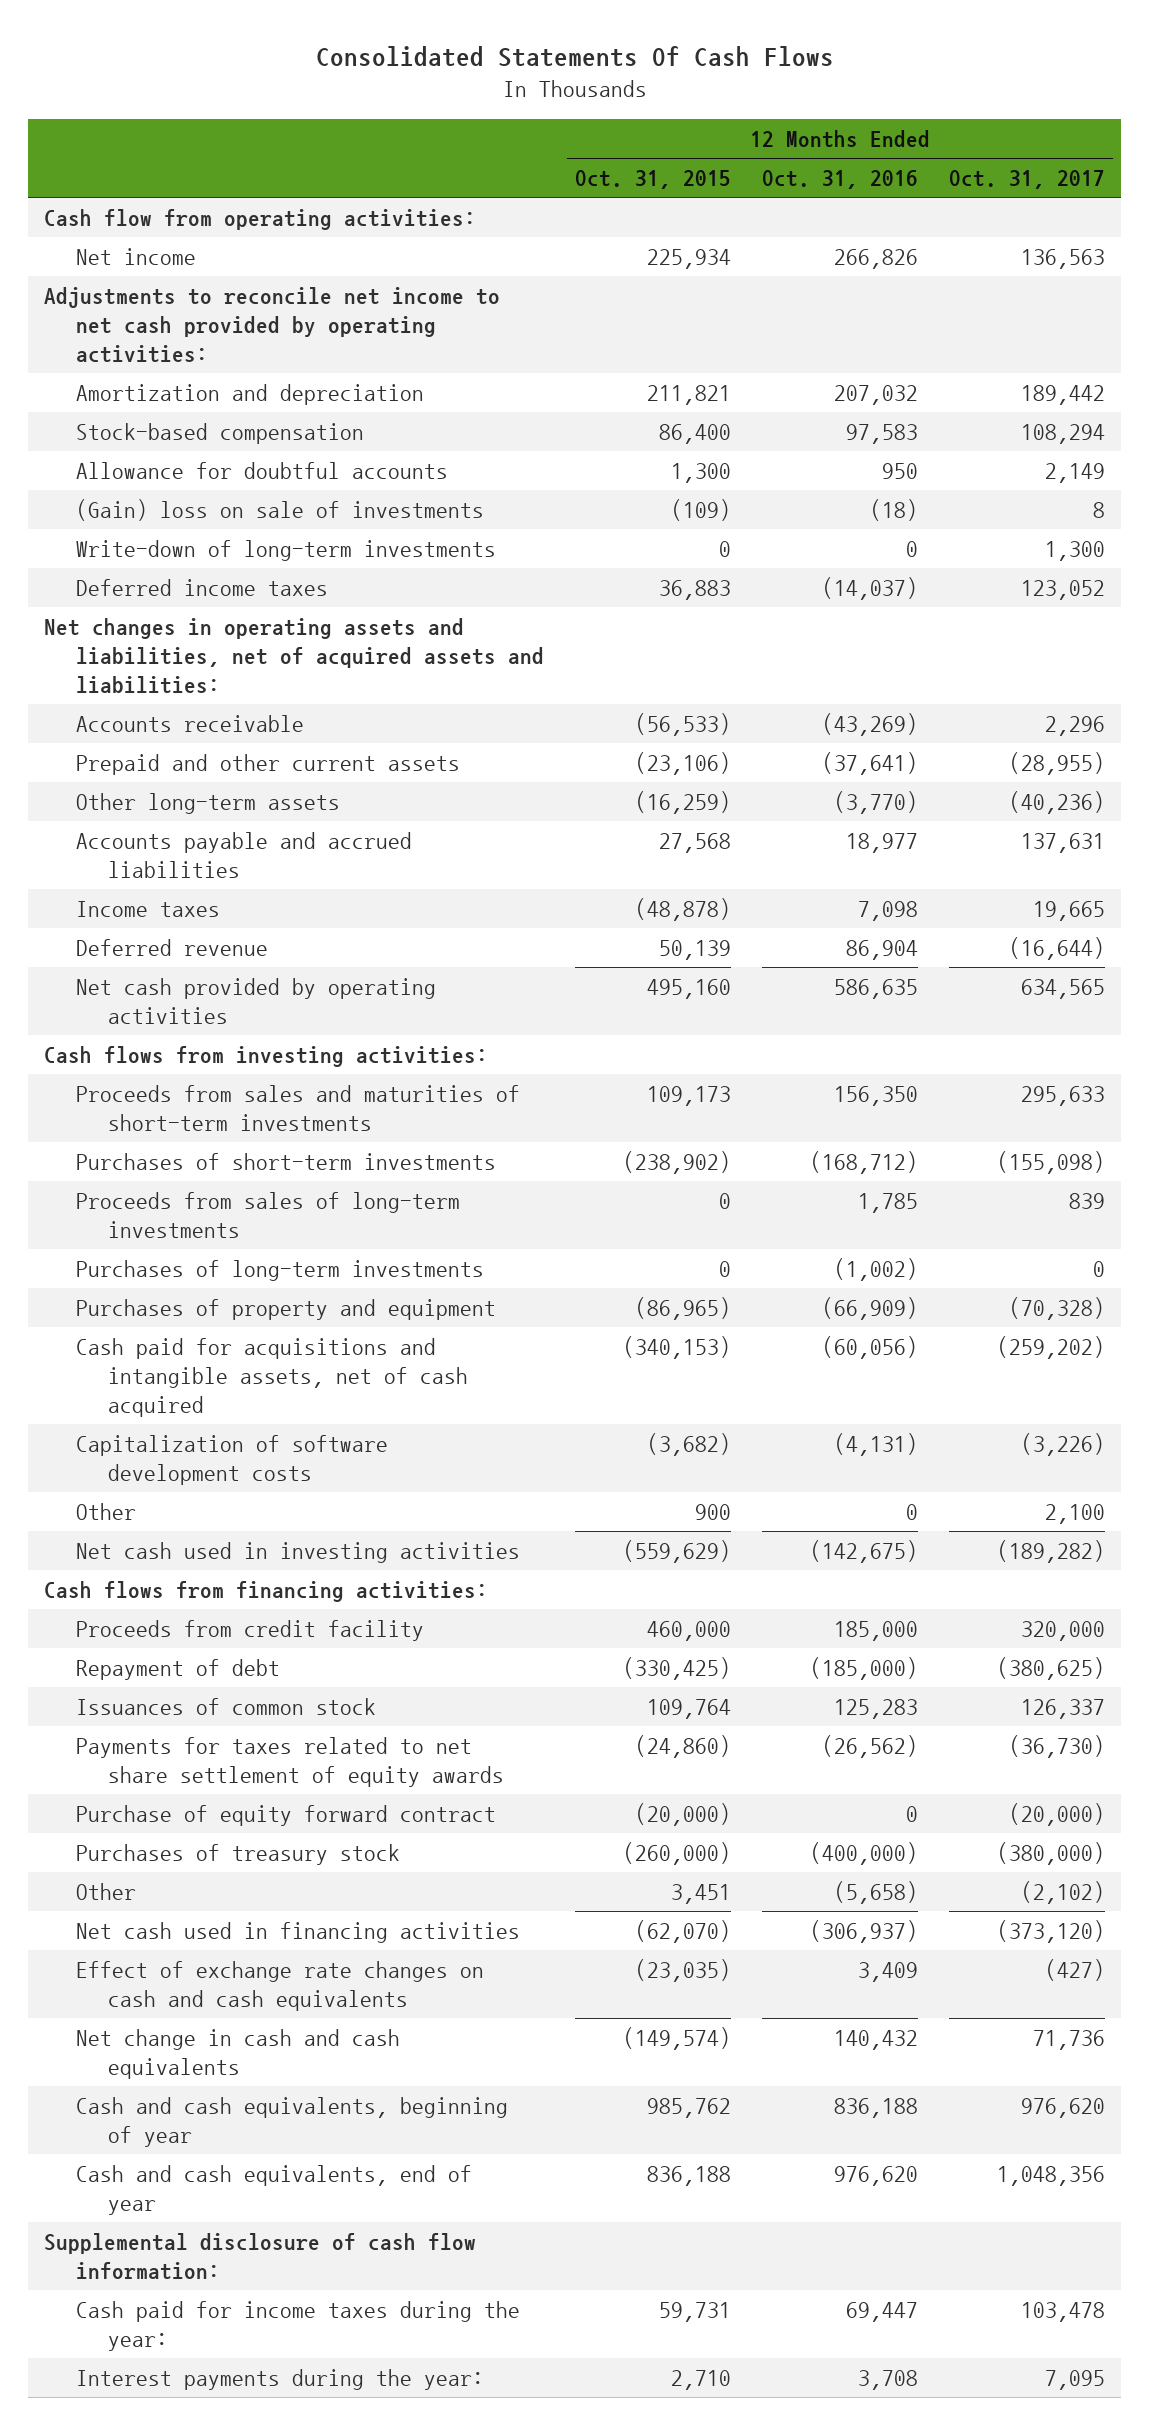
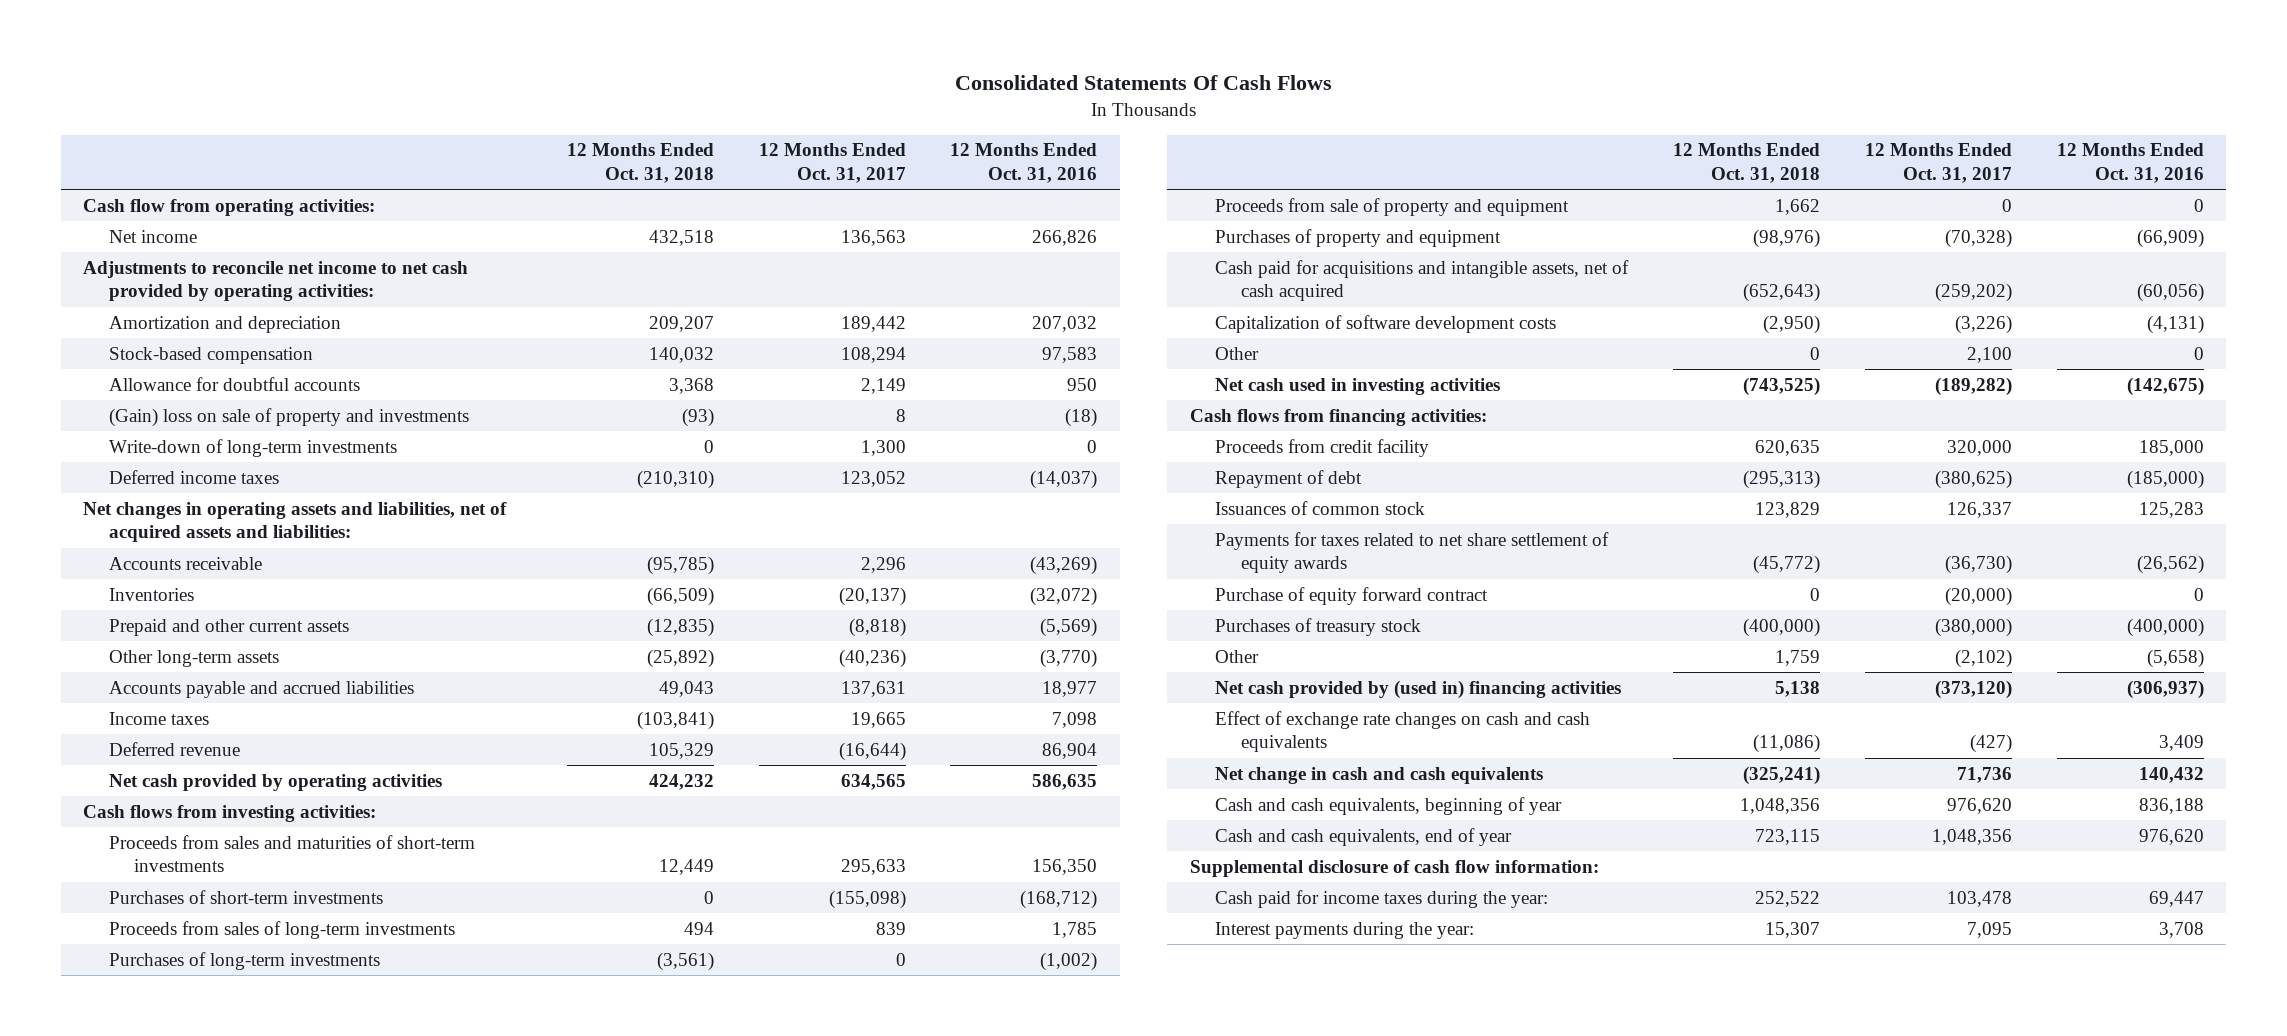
[575,170,732,190] Oct. 31, 2015 -> none
none -> [566,143,714,183] 12 Months Ended Oct. 31, 2018
[76,498,485,521] (Gain) loss on sale of investments -> [108,407,469,427] (Gain) loss on sale of property and investments
none -> [108,587,194,601] Inventories
[822,751,919,775] (37,641) -> [1040,617,1098,637] (5,569)
[1009,751,1106,775] (28,955) -> [848,617,906,637] (8,818)
none -> [1215,197,1570,216] Proceeds from sale of property and equipment
[76,1921,521,1943] Net cash used in financing activities -> [1215,679,1622,699] Net cash provided by (used in) financing activities

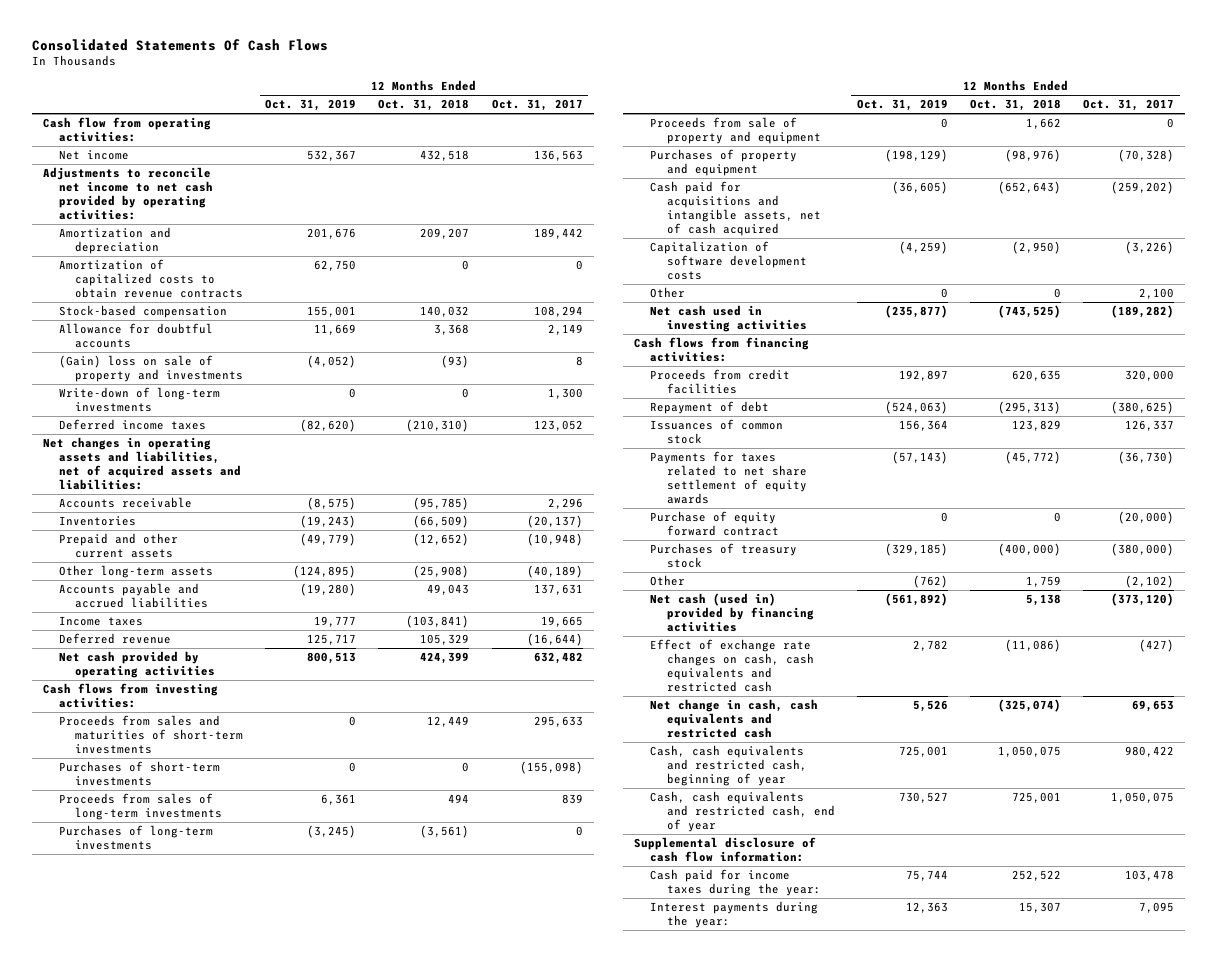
[950,143,1098,183] 12 Months Ended Oct. 31, 2016 -> none
none -> [265,99,357,112] Oct. 31, 2019
none -> [58,259,244,299] Amortization of capitalized costs to obtain revenue contracts
[646,617,714,637] (12,835) -> [413,533,470,547] (12,652)
[848,617,906,637] (8,818) -> [526,533,583,547] (10,948)
[646,648,714,668] (25,892) -> [413,565,470,579] (25,908)
[838,648,906,668] (40,236) -> [526,565,583,579] (40,189)
[648,773,714,790] 424,232 -> [420,652,470,665] 424,399
[840,773,906,790] 634,565 -> [533,652,583,665] 632,482
[1215,438,1430,457] Proceeds from credit facility -> [650,369,791,395] Proceeds from credit facilities
[1215,679,1622,699] Net cash provided by (used in) financing activities -> [650,593,814,633] Net cash (used in) provided by financing activities
[1215,710,1591,753] Effect of exchange rate changes on cash and cash equivalents -> [650,639,814,692] Effect of exchange rate changes on cash, cash equivalents and restricted cash
[1215,766,1544,784] Net change in cash and cash equivalents -> [650,699,819,739] Net change in cash, cash equivalents and restricted cash
[1743,765,1821,785] (325,241) -> [998,699,1062,713] (325,074)
[1957,766,2013,783] 71,736 -> [1132,700,1175,713] 69,653
[1215,796,1563,815] Cash and cash equivalents, beginning of year -> [650,745,807,787] Cash, cash equivalents and restricted cash, beginning of year
[1740,797,1821,814] 1,048,356 -> [998,746,1062,758] 1,050,075
[1947,797,2013,814] 976,620 -> [1125,746,1175,758] 980,422
[1215,827,1513,846] Cash and cash equivalents, end of year -> [650,791,835,833] Cash, cash equivalents and restricted cash, end of year
[1755,828,1821,845] 723,115 -> [1012,792,1062,804] 725,001
[1932,828,2013,845] 1,048,356 -> [1111,792,1175,804] 1,050,075

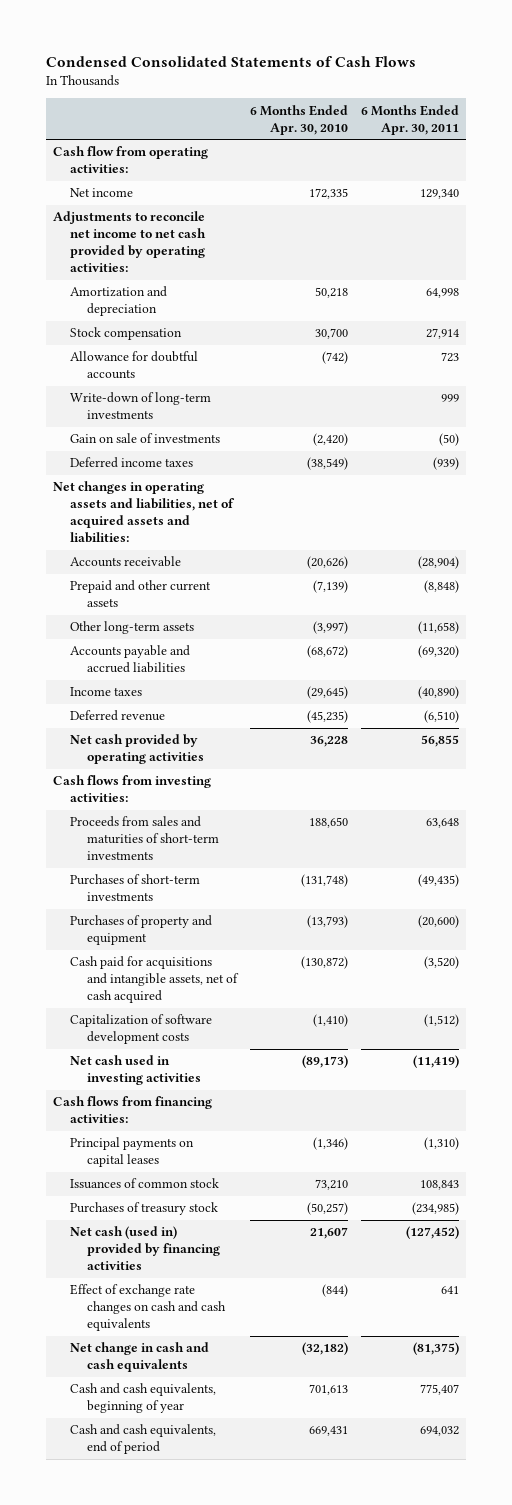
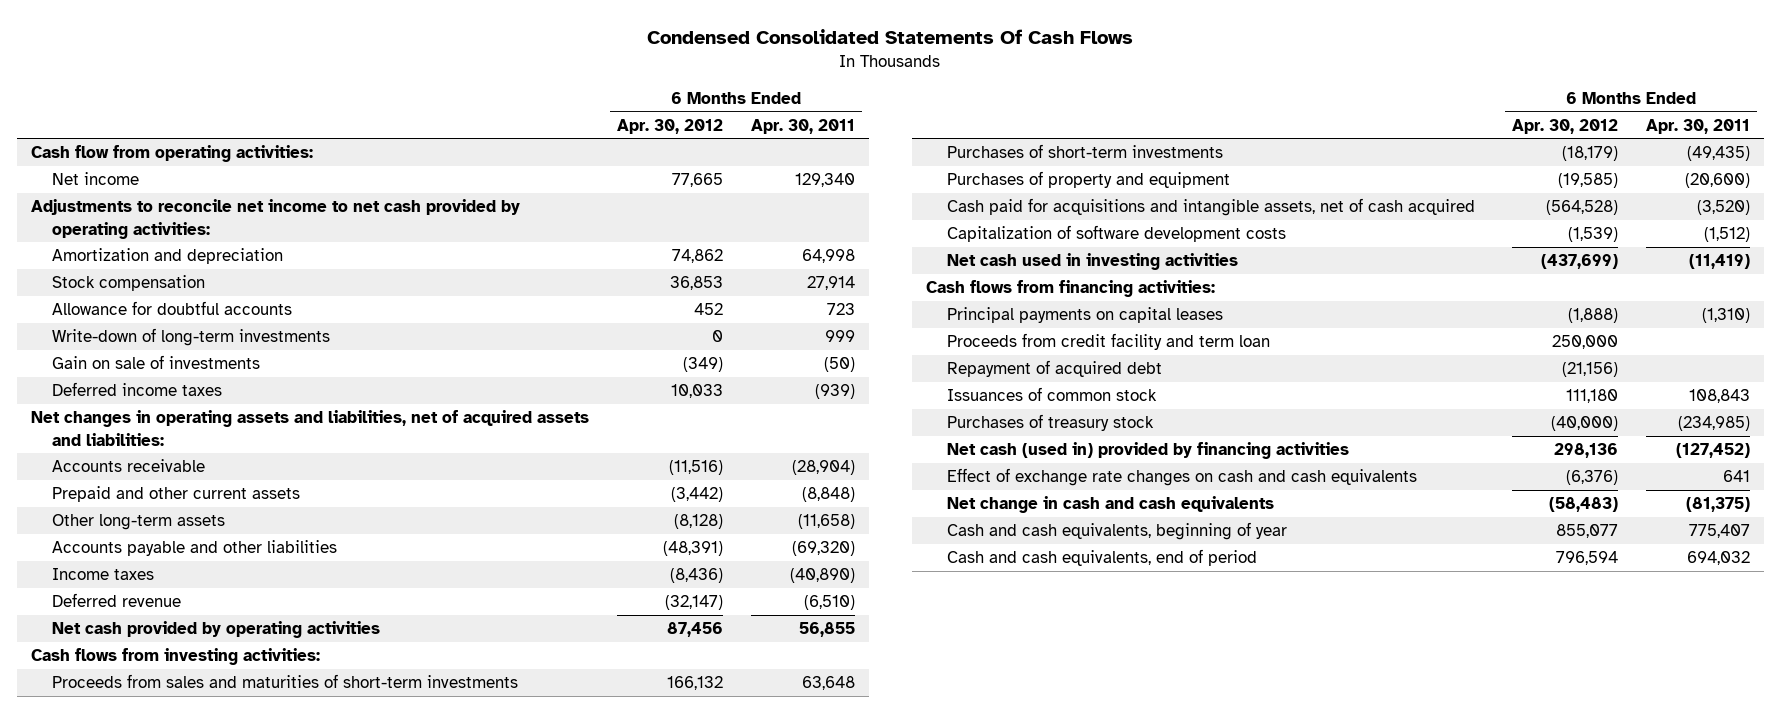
[45,55,416,67] Condensed Consolidated Statements of Cash Flows -> [647,28,1134,44] Condensed Consolidated Statements Of Cash Flows
[249,104,348,135] 6 Months Ended Apr. 30, 2010 -> none
none -> [616,118,723,134] Apr. 30, 2012
[69,645,190,674] Accounts payable and accrued liabilities -> [51,540,337,557] Accounts payable and other liabilities
none -> [946,333,1270,351] Proceeds from credit facility and term loan
none -> [946,360,1162,378] Repayment of acquired debt

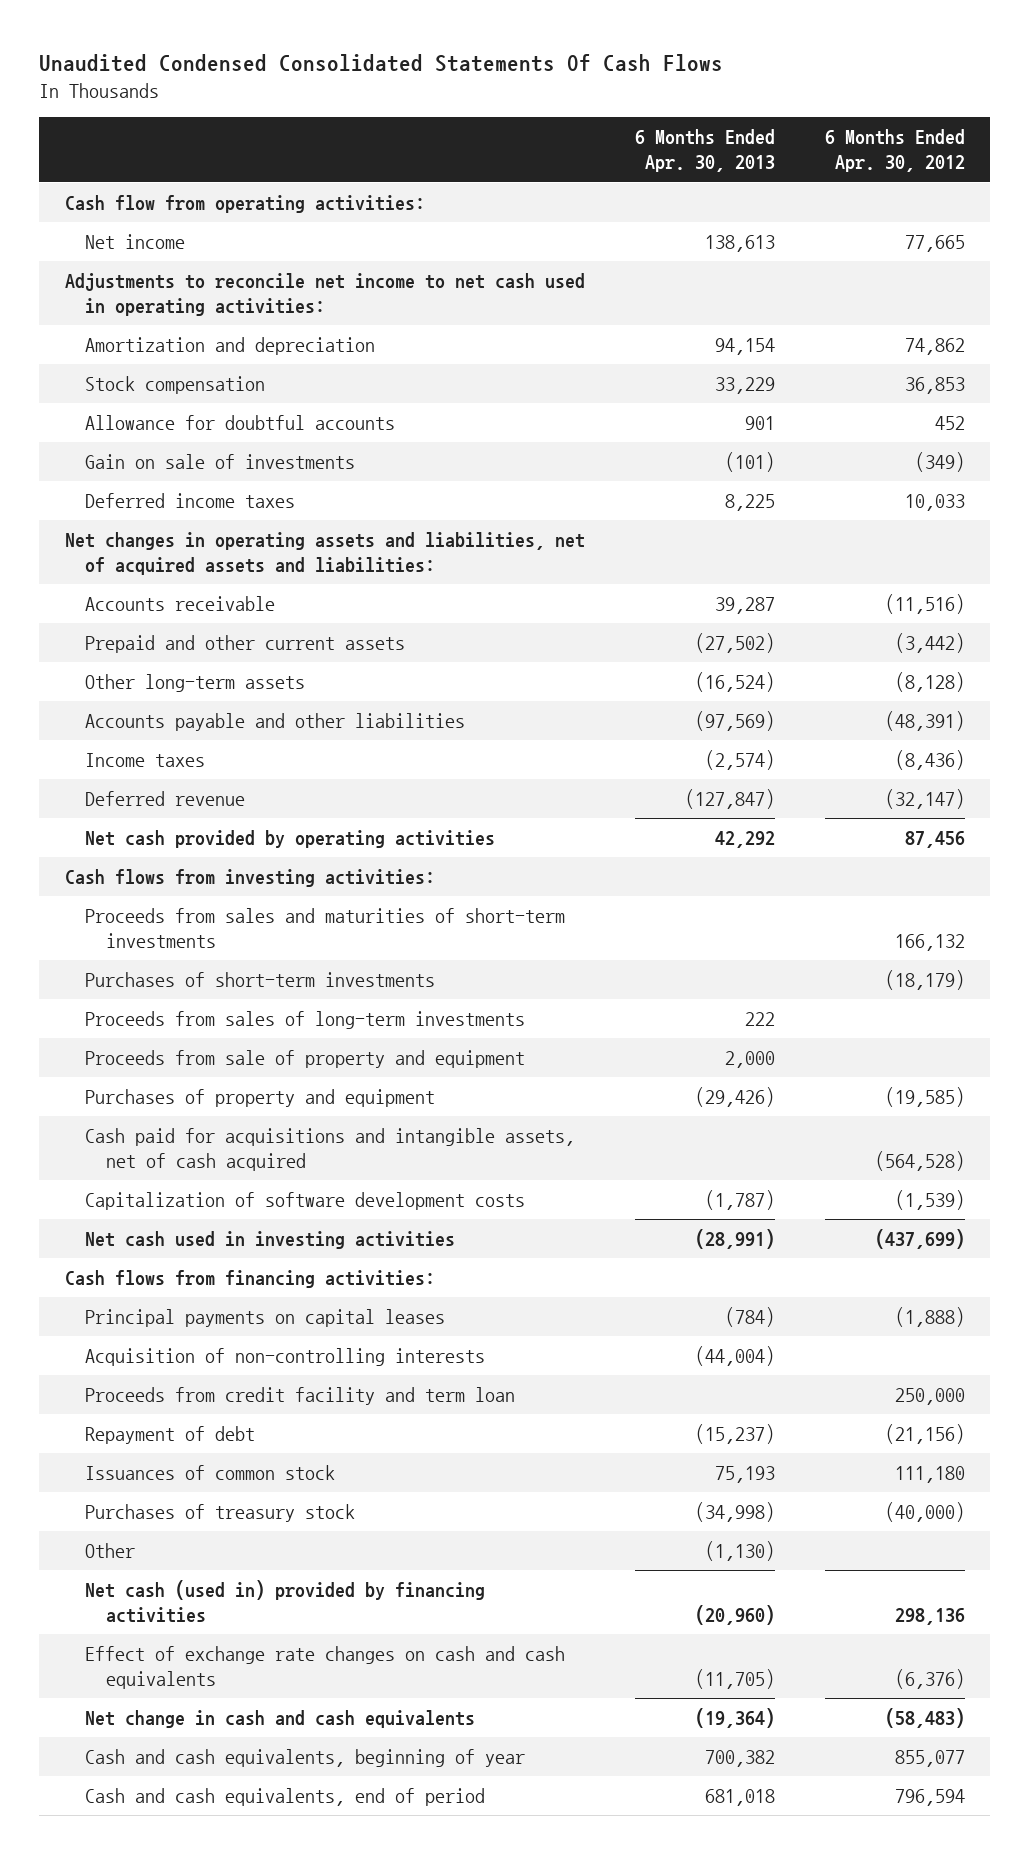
[647,28,1134,44] Condensed Consolidated Statements Of Cash Flows -> [39,54,724,73] Unaudited Condensed Consolidated Statements Of Cash Flows
[750,118,855,134] Apr. 30, 2011 -> none
none -> [634,129,775,173] 6 Months Ended Apr. 30, 2013
[30,199,520,239] Adjustments to reconcile net income to net cash provided by operating activities: -> [64,272,585,317] Adjustments to reconcile net income to net cash used in operating activities:
[51,328,330,347] Write-down of long-term investments -> none
none -> [85,1010,526,1029] Proceeds from sales of long-term investments
none -> [85,1049,526,1068] Proceeds from sale of property and equipment
none -> [85,1347,486,1366] Acquisition of non-controlling interests
[946,360,1162,378] Repayment of acquired debt -> [85,1425,256,1444] Repayment of debt
none -> [85,1542,136,1558] Other

